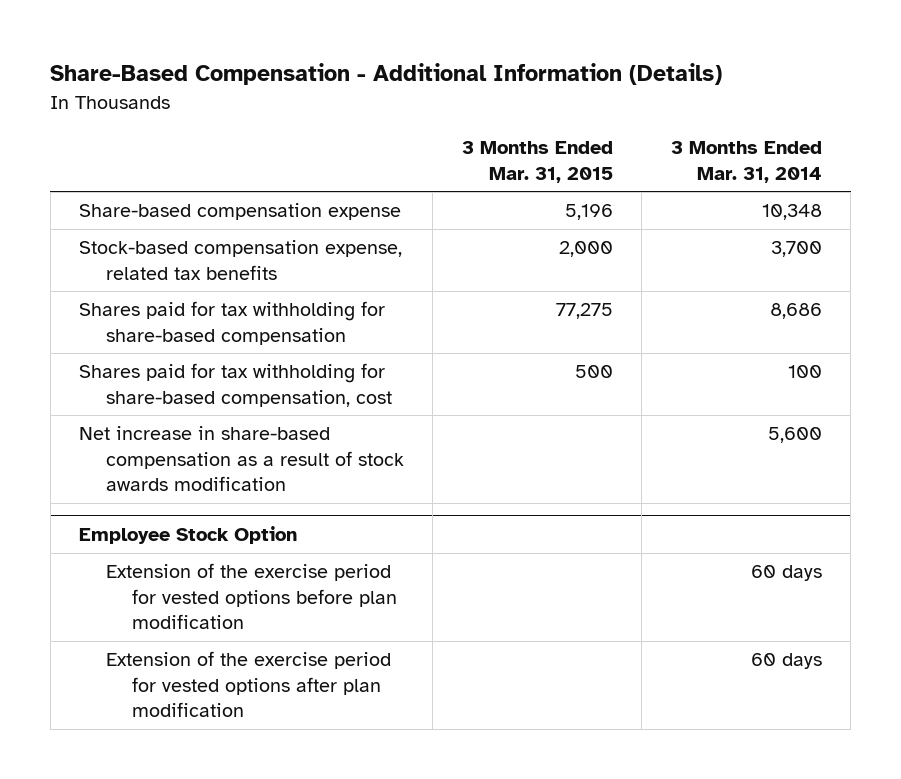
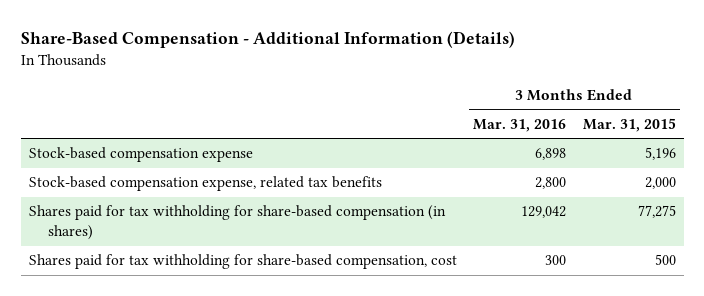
[670,140,822,183] 3 Months Ended Mar. 31, 2014 -> none
none -> [473,118,567,132] Mar. 31, 2016
[79,203,402,221] Share-based compensation expense -> [28,147,253,163] Stock-based compensation expense
[79,301,386,345] Shares paid for tax withholding for share-based compensation -> [28,205,446,241] Shares paid for tax withholding for share-based compensation (in shares)
[79,426,404,492] Net increase in share-based compensation as a result of stock awards modification -> none
[79,526,298,545] Employee Stock Option -> none
[105,563,398,630] Extension of the exercise period for vested options before plan modification -> none
[105,651,391,718] Extension of the exercise period for vested options after plan modification -> none

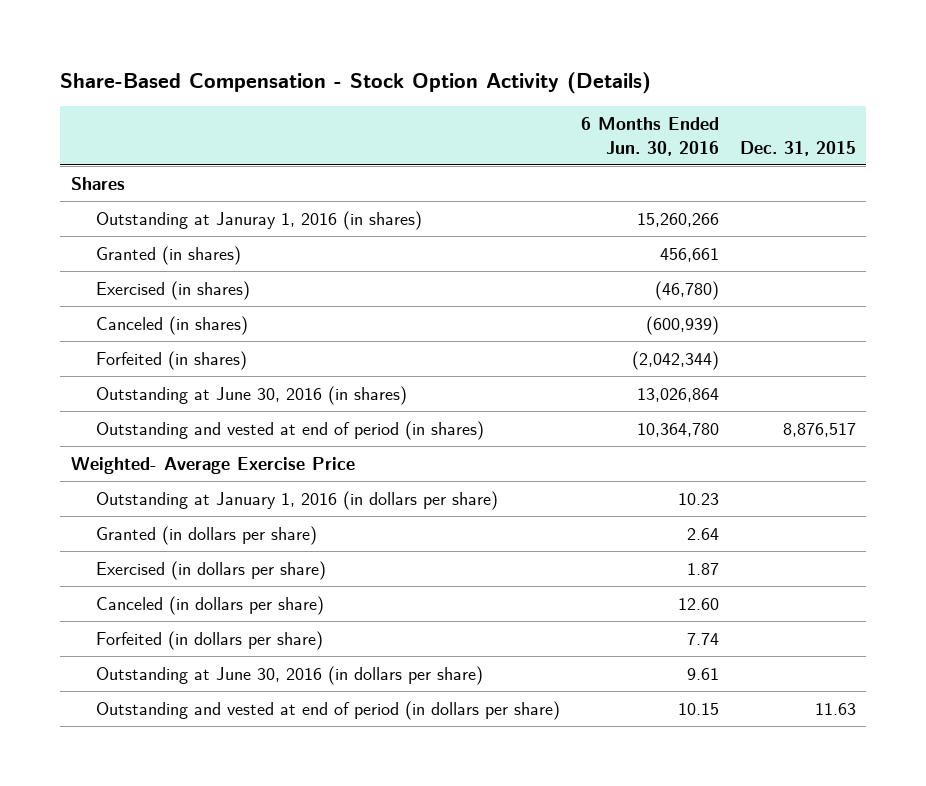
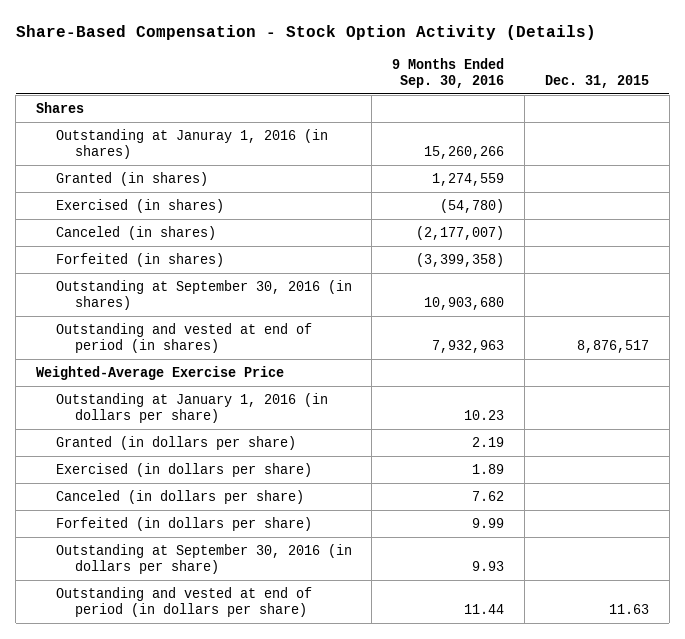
[580,117,719,156] 6 Months Ended Jun. 30, 2016 -> none
none -> [392,57,505,88] 9 Months Ended Sep. 30, 2016
[95,386,407,406] Outstanding at June 30, 2016 (in shares) -> [55,279,352,310] Outstanding at September 30, 2016 (in shares)
[70,457,355,475] Weighted- Average Exercise Price -> [35,365,284,380] Weighted-Average Exercise Price
[95,666,483,686] Outstanding at June 30, 2016 (in dollars per share) -> [55,543,352,574] Outstanding at September 30, 2016 (in dollars per share)

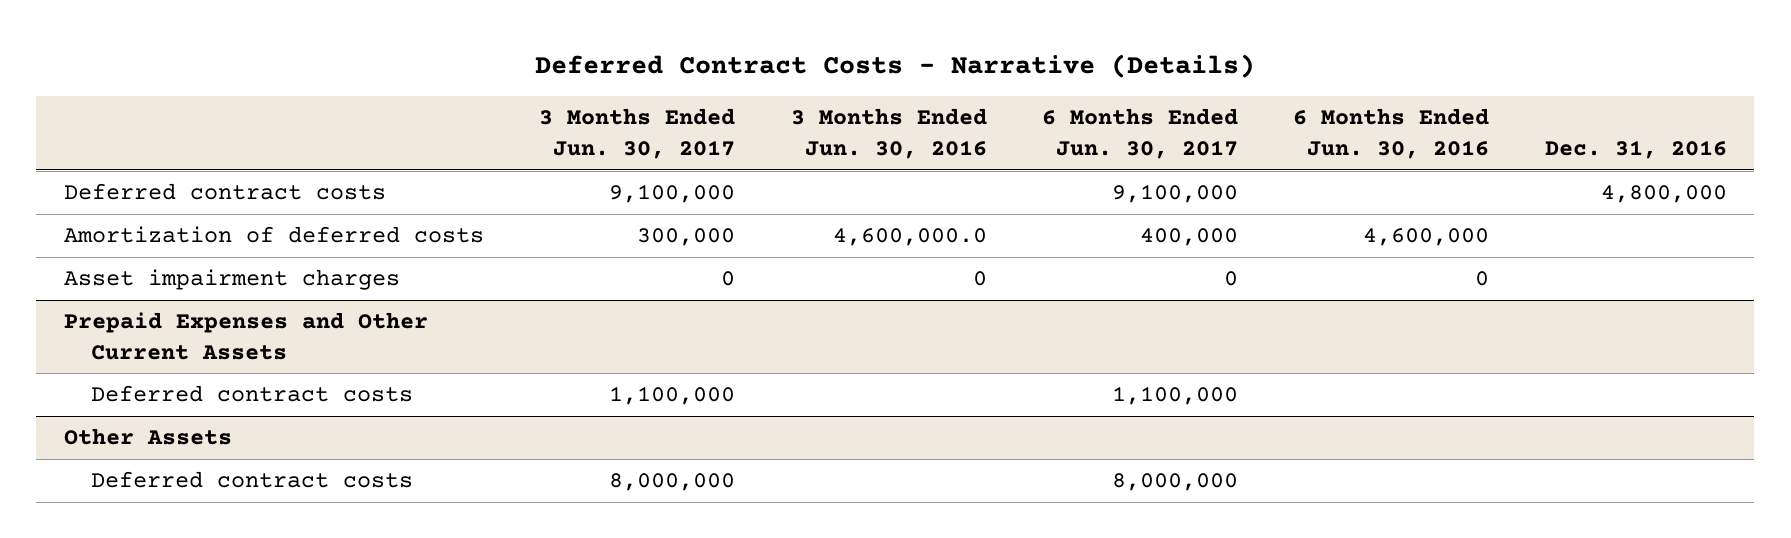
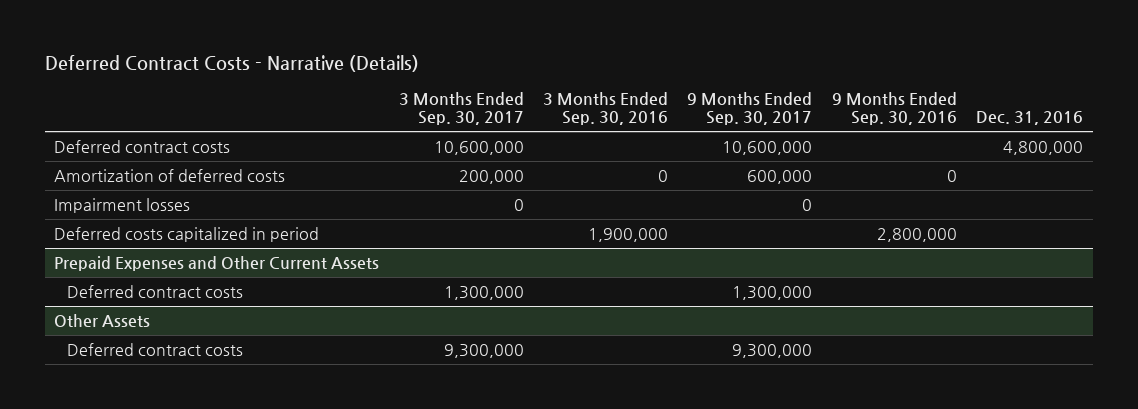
[539,108,736,159] 3 Months Ended Jun. 30, 2017 -> none
[790,108,987,159] 3 Months Ended Jun. 30, 2016 -> none
[1042,108,1239,159] 6 Months Ended Jun. 30, 2017 -> none
[1293,108,1490,159] 6 Months Ended Jun. 30, 2016 -> none
none -> [398,92,524,126] 3 Months Ended Sep. 30, 2017
none -> [543,92,669,126] 3 Months Ended Sep. 30, 2016
none -> [687,92,813,126] 9 Months Ended Sep. 30, 2017
none -> [831,92,957,126] 9 Months Ended Sep. 30, 2016
[64,269,401,291] Asset impairment charges -> [54,198,191,214] Impairment losses
none -> [54,227,320,243] Deferred costs capitalized in period

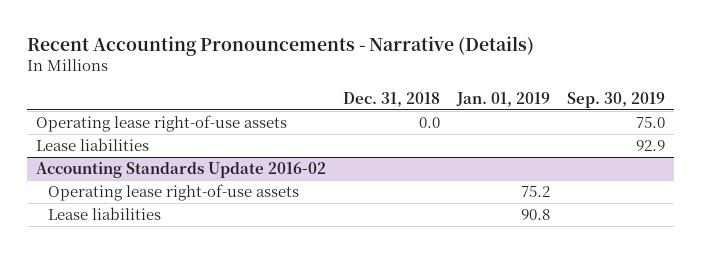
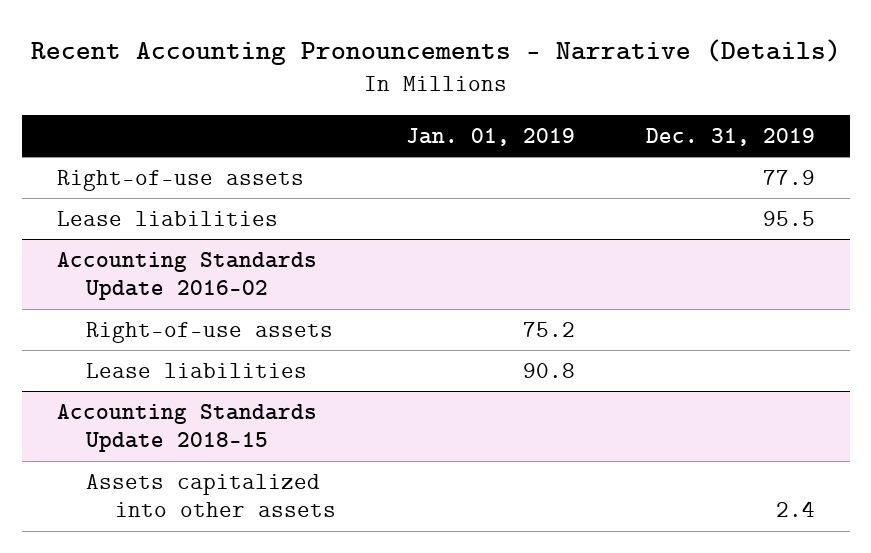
[343,91,441,107] Dec. 31, 2018 -> none
[567,91,666,108] Sep. 30, 2019 -> none
none -> [645,127,815,146] Dec. 31, 2019
[35,115,287,133] Operating lease right-of-use assets -> [56,169,304,191] Right-of-use assets
[47,184,299,202] Operating lease right-of-use assets -> [85,321,333,343] Right-of-use assets
none -> [56,403,317,453] Accounting Standards Update 2018-15
none -> [85,473,336,518] Assets capitalized into other assets

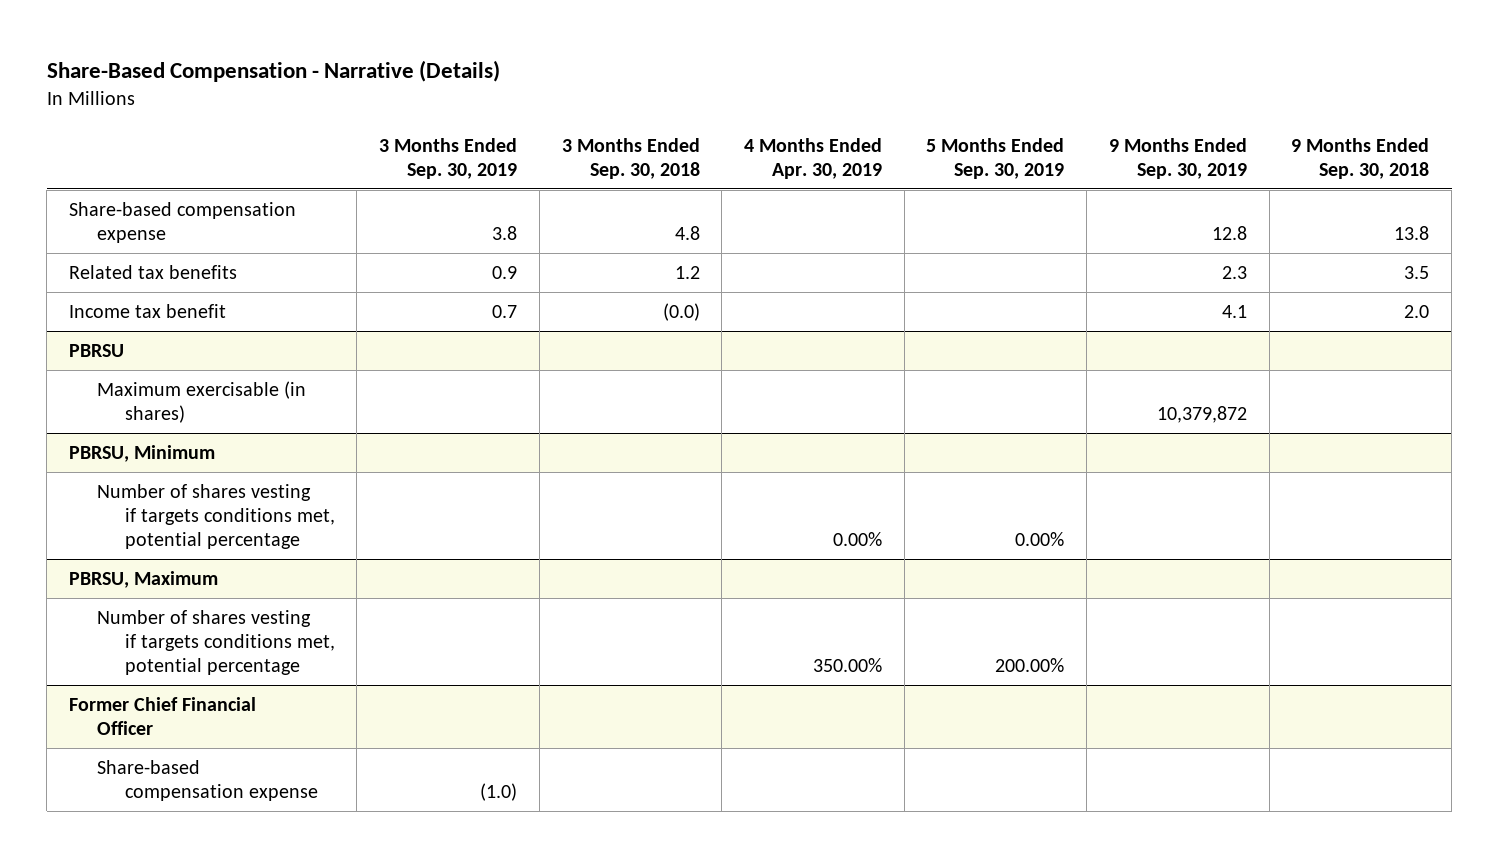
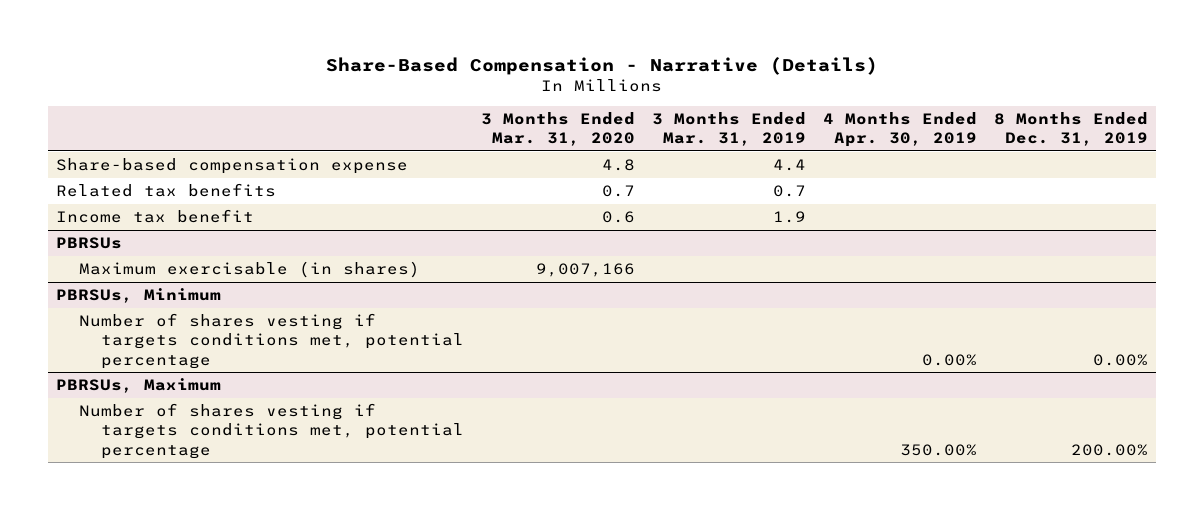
[379,137,518,179] 3 Months Ended Sep. 30, 2019 -> none
[561,137,700,179] 3 Months Ended Sep. 30, 2018 -> none
[926,137,1065,179] 5 Months Ended Sep. 30, 2019 -> none
[1108,137,1247,179] 9 Months Ended Sep. 30, 2019 -> none
[1291,137,1430,179] 9 Months Ended Sep. 30, 2018 -> none
none -> [481,111,636,147] 3 Months Ended Mar. 31, 2020
none -> [652,111,807,147] 3 Months Ended Mar. 31, 2019
none -> [993,111,1148,147] 8 Months Ended Dec. 31, 2019
[68,344,124,358] PBRSU -> [56,237,123,250] PBRSUs
[68,445,215,463] PBRSU, Minimum -> [56,288,222,304] PBRSUs, Minimum
[68,571,218,589] PBRSU, Maximum -> [56,378,222,394] PBRSUs, Maximum
[68,697,256,736] Former Chief Financial Officer -> none
[96,760,318,802] Share-based compensation expense -> none

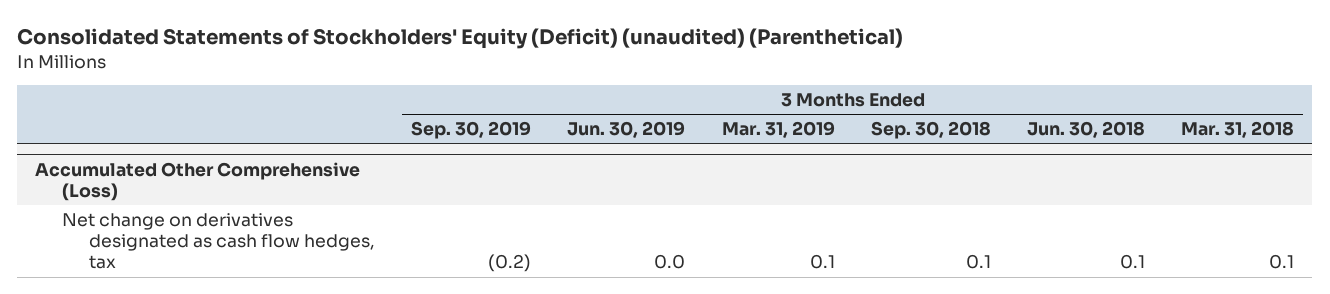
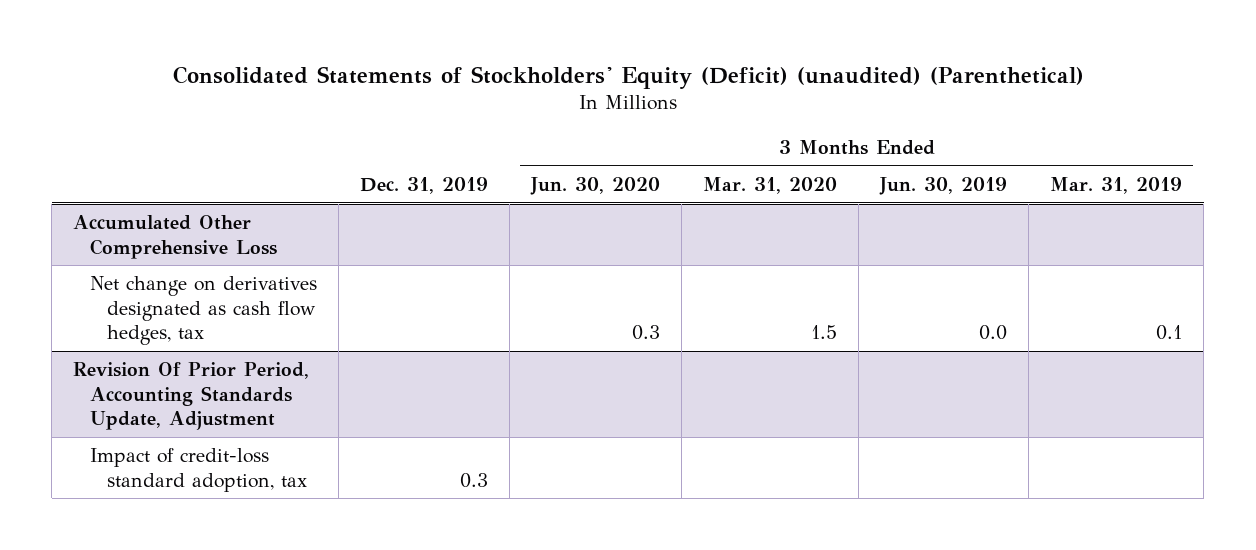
[411,121,532,140] Sep. 30, 2019 -> none
[870,121,991,140] Sep. 30, 2018 -> none
[1027,121,1146,139] Jun. 30, 2018 -> none
[1181,121,1295,139] Mar. 31, 2018 -> none
none -> [360,177,489,195] Dec. 31, 2019
none -> [530,177,661,196] Jun. 30, 2020
none -> [703,177,838,195] Mar. 31, 2020
[35,161,361,201] Accumulated Other Comprehensive (Loss) -> [73,215,278,259] Accumulated Other Comprehensive Loss
none -> [73,362,310,430] Revision Of Prior Period, Accounting Standards Update, Adjustment
none -> [90,448,307,492] Impact of credit-loss standard adoption, tax

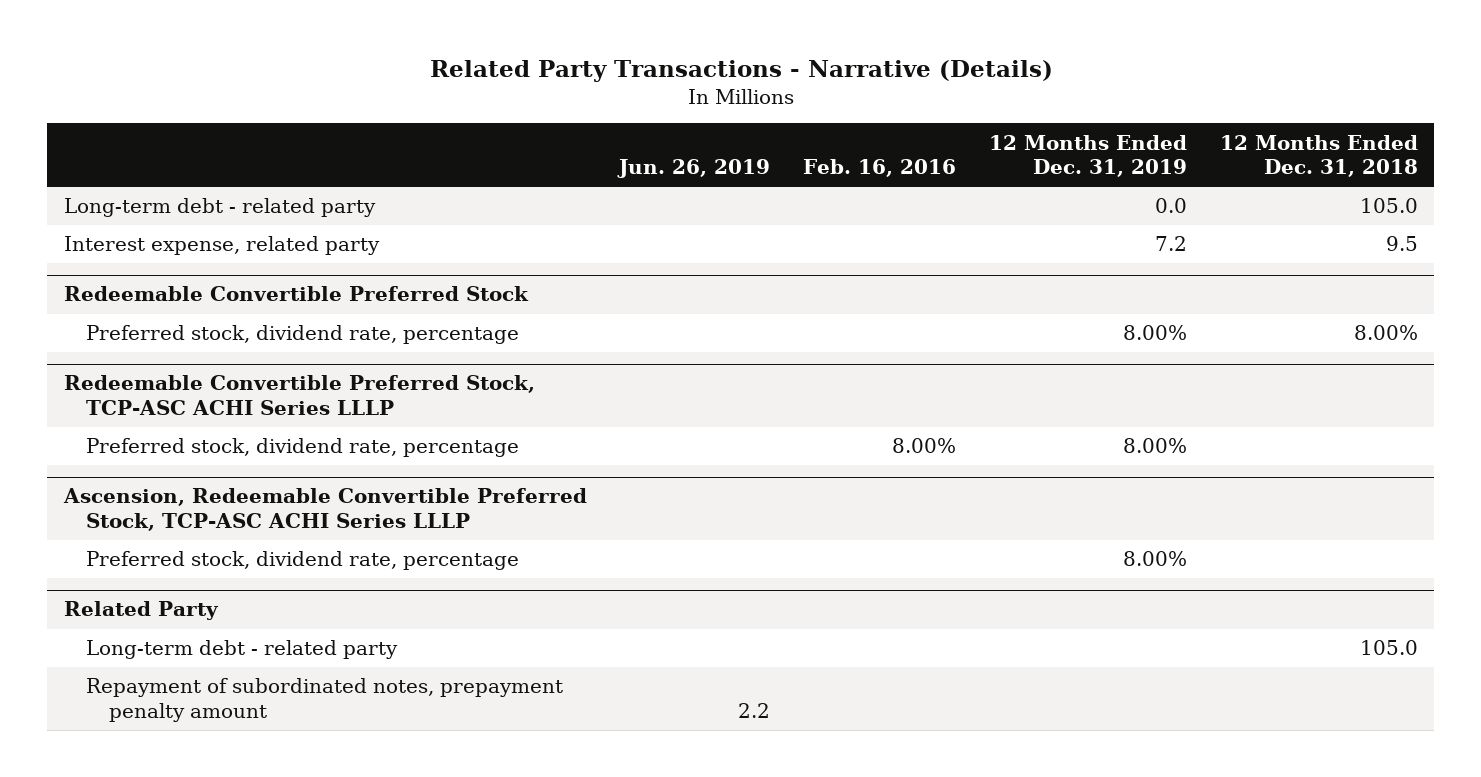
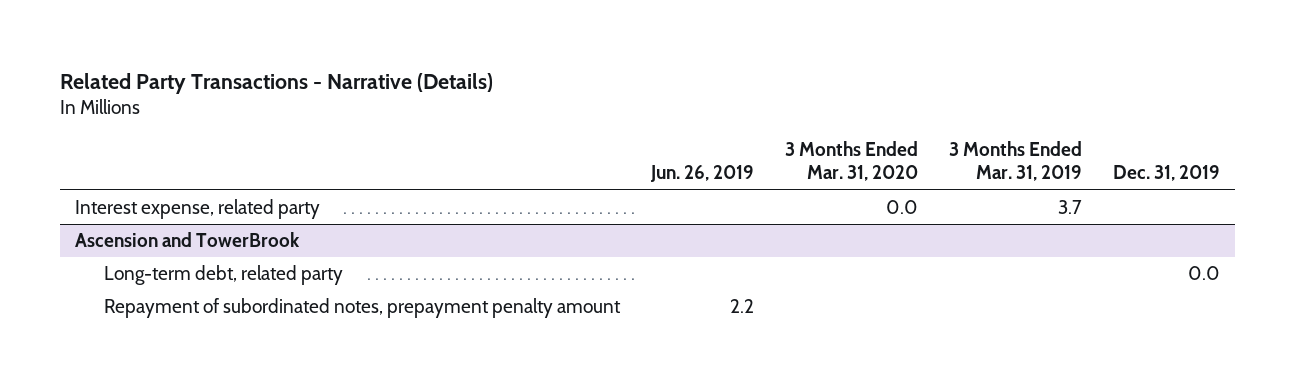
[803,158,957,177] Feb. 16, 2016 -> none
[988,134,1187,177] 12 Months Ended Dec. 31, 2019 -> none
[1219,134,1418,177] 12 Months Ended Dec. 31, 2018 -> none
none -> [784,141,918,182] 3 Months Ended Mar. 31, 2020
none -> [948,141,1082,182] 3 Months Ended Mar. 31, 2019
none -> [1112,165,1220,182] Dec. 31, 2019
[63,198,376,218] Long-term debt - related party -> none
[63,286,529,302] Redeemable Convertible Preferred Stock -> none
[86,325,520,345] Preferred stock, dividend rate, percentage -> none
[63,375,535,415] Redeemable Convertible Preferred Stock, TCP-ASC ACHI Series LLLP -> none
[86,438,520,458] Preferred stock, dividend rate, percentage -> none
[62,488,587,531] Ascension, Redeemable Convertible Preferred Stock, TCP-ASC ACHI Series LLLP -> none
[86,551,520,571] Preferred stock, dividend rate, percentage -> none
[63,601,219,621] Related Party -> [75,232,301,248] Ascension and TowerBrook
[86,640,399,660] Long-term debt - related party -> [103,265,343,286] Long-term debt, related party

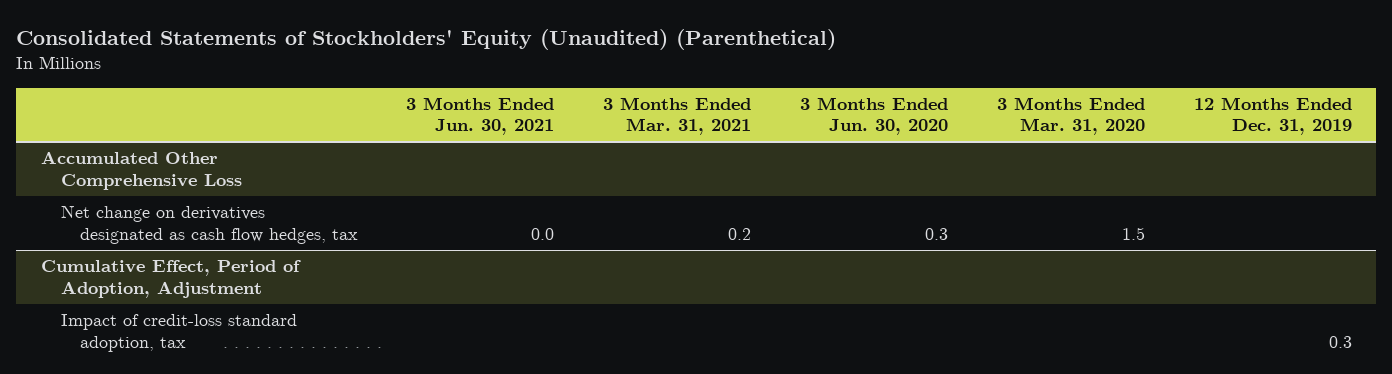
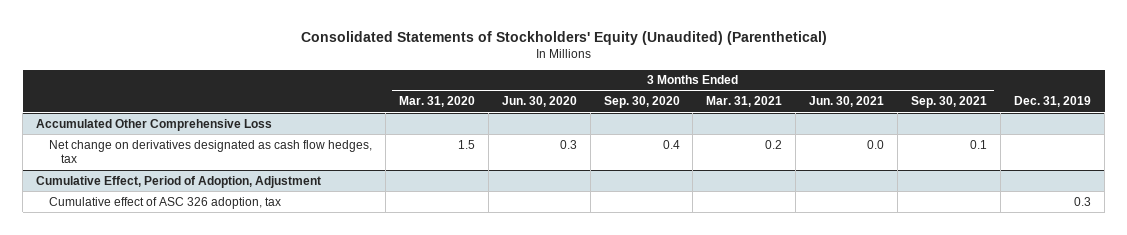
[1193,96,1352,136] 12 Months Ended Dec. 31, 2019 -> none
none -> [603,96,680,109] Sep. 30, 2020
none -> [911,96,988,109] Sep. 30, 2021
none -> [1014,96,1092,108] Dec. 31, 2019
[60,314,297,352] Impact of credit-loss standard adoption, tax -> [48,196,281,209] Cumulative effect of ASC 326 adoption, tax

